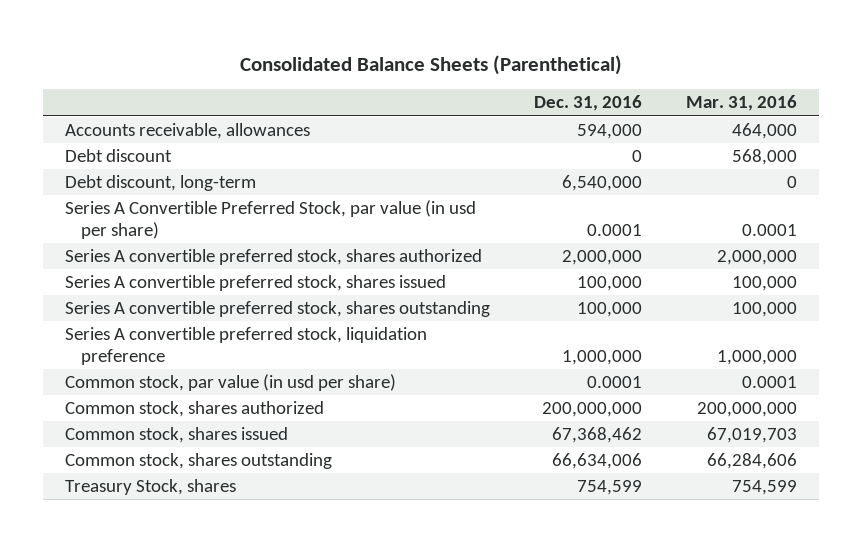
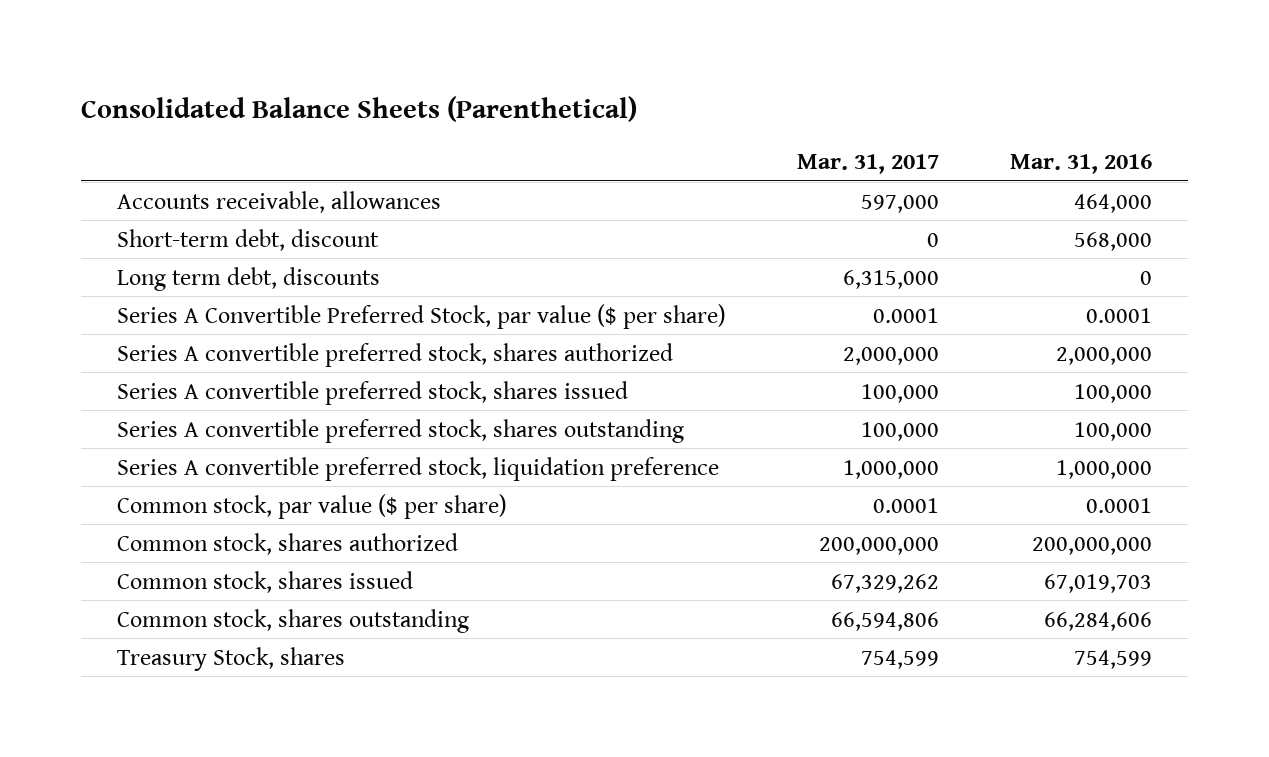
[533,95,642,112] Dec. 31, 2016 -> none
none -> [797,153,940,174] Mar. 31, 2017
[64,149,172,163] Debt discount -> [116,228,379,251] Short-term debt, discount
[64,175,256,192] Debt discount, long-term -> [116,266,380,291] Long term debt, discounts
[64,200,476,239] Series A Convertible Preferred Stock, par value (in usd per share) -> [116,303,726,329] Series A Convertible Preferred Stock, par value ($ per share)
[64,374,396,392] Common stock, par value (in usd per share) -> [116,493,507,519] Common stock, par value ($ per share)

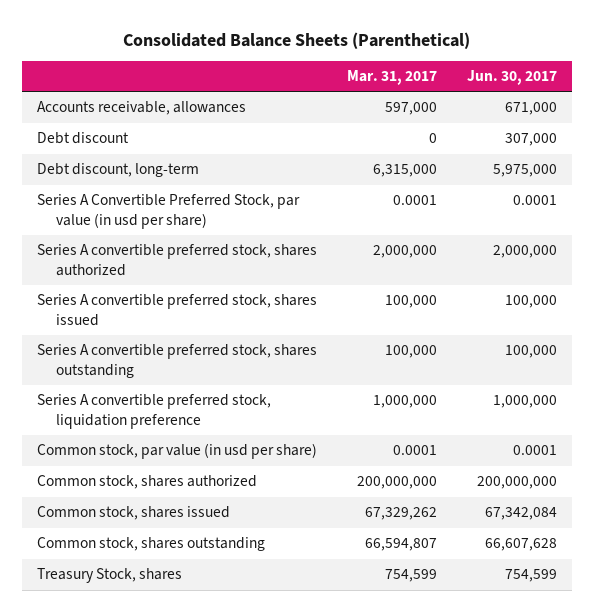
[1010,153,1153,174] Mar. 31, 2016 -> none
none -> [466,70,557,86] Jun. 30, 2017
[116,228,379,251] Short-term debt, discount -> [36,132,129,145] Debt discount
[116,266,380,291] Long term debt, discounts -> [36,163,199,178] Debt discount, long-term
[116,303,726,329] Series A Convertible Preferred Stock, par value ($ per share) -> [36,194,300,230] Series A Convertible Preferred Stock, par value (in usd per share)
[116,493,507,519] Common stock, par value ($ per share) -> [36,443,317,460] Common stock, par value (in usd per share)
[831,611,940,631] 66,594,806 -> [364,538,437,552] 66,594,807

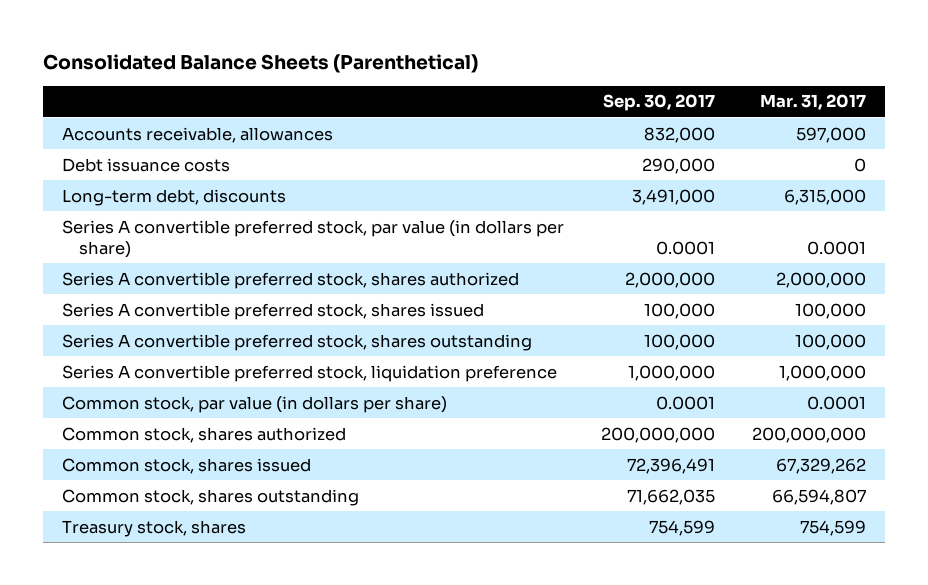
[466,70,557,86] Jun. 30, 2017 -> none
none -> [603,94,716,112] Sep. 30, 2017
[36,132,129,145] Debt discount -> none
none -> [61,157,230,172] Debt issuance costs
[36,163,199,178] Debt discount, long-term -> [61,188,286,206] Long-term debt, discounts
[36,194,300,230] Series A Convertible Preferred Stock, par value (in usd per share) -> [61,219,564,258] Series A convertible preferred stock, par value (in dollars per share)
[36,443,317,460] Common stock, par value (in usd per share) -> [61,395,447,413] Common stock, par value (in dollars per share)
[36,568,182,584] Treasury Stock, shares -> [61,519,246,537] Treasury stock, shares

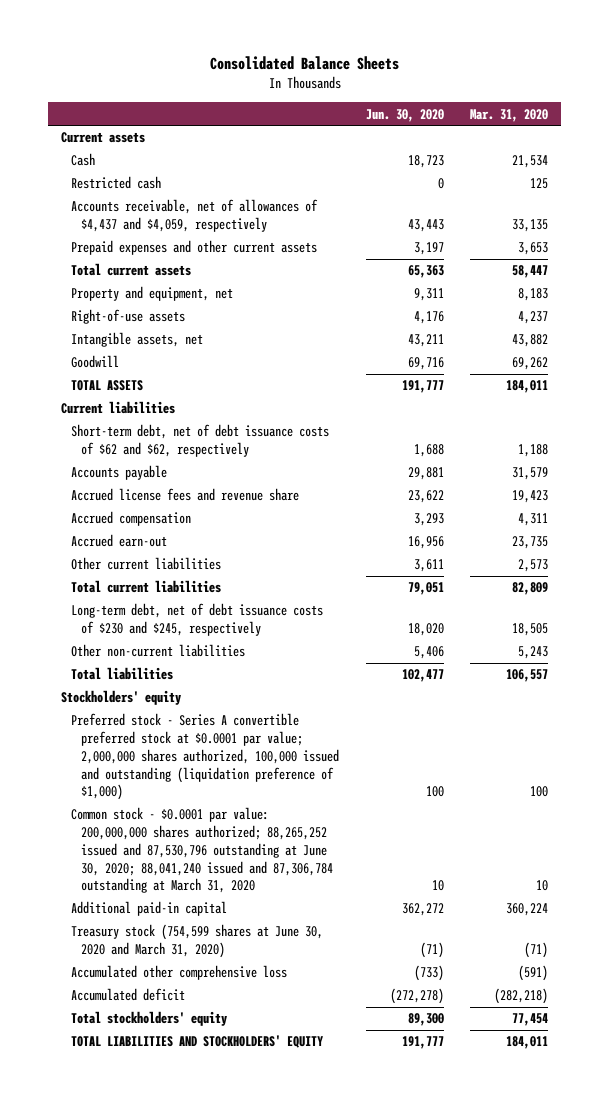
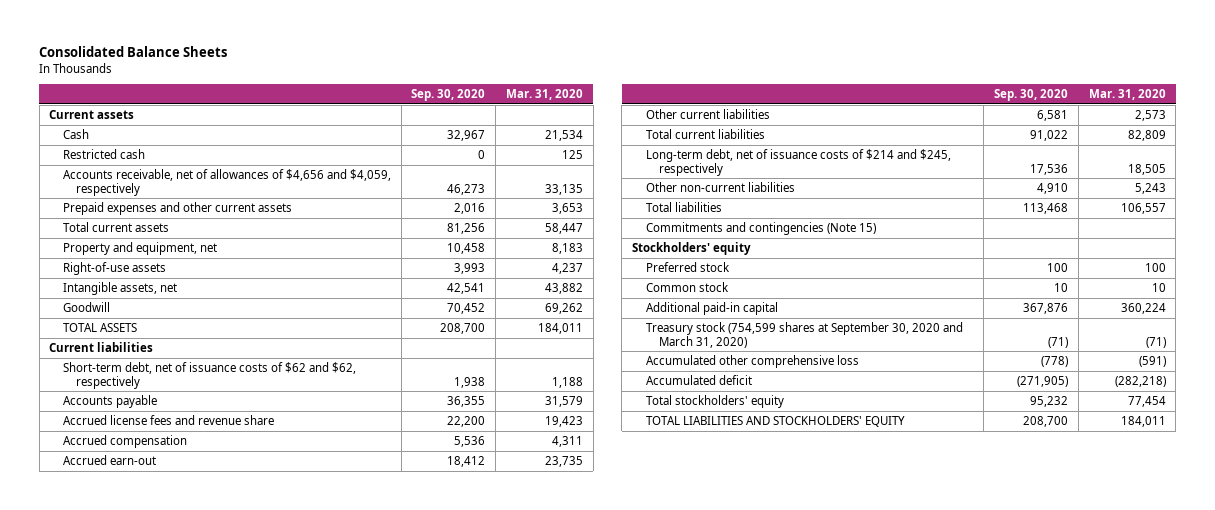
[365,108,444,122] Jun. 30, 2020 -> none
none -> [411,88,486,101] Sep. 30, 2020
[71,199,319,233] Accounts receivable, net of allowances of $4,437 and $4,059, respectively -> [62,168,391,196] Accounts receivable, net of allowances of $4,656 and $4,059, respectively
[71,424,330,458] Short-term debt, net of debt issuance costs of $62 and $62, respectively -> [62,361,356,389] Short-term debt, net of issuance costs of $62 and $62, respectively
[71,603,324,637] Long-term debt, net of debt issuance costs of $230 and $245, respectively -> [645,148,951,176] Long-term debt, net of issuance costs of $214 and $245, respectively
none -> [645,221,876,235] Commitments and contingencies (Note 15)
[71,713,340,801] Preferred stock - Series A convertible preferred stock at $0.0001 par value; 2,000,000 shares authorized, 100,000 issued and outstanding (liquidation preference of $1,000) -> [645,261,730,272] Preferred stock
[71,807,334,894] Common stock - $0.0001 par value: 200,000,000 shares authorized; 88,265,252 issued and 87,530,796 outstanding at June 30, 2020; 88,041,240 issued and 87,306,784 outstanding at March 31, 2020 -> [645,281,729,292] Common stock
[71,924,324,959] Treasury stock (754,599 shares at June 30, 2020 and March 31, 2020) -> [645,321,963,348] Treasury stock (754,599 shares at September 30, 2020 and March 31, 2020)

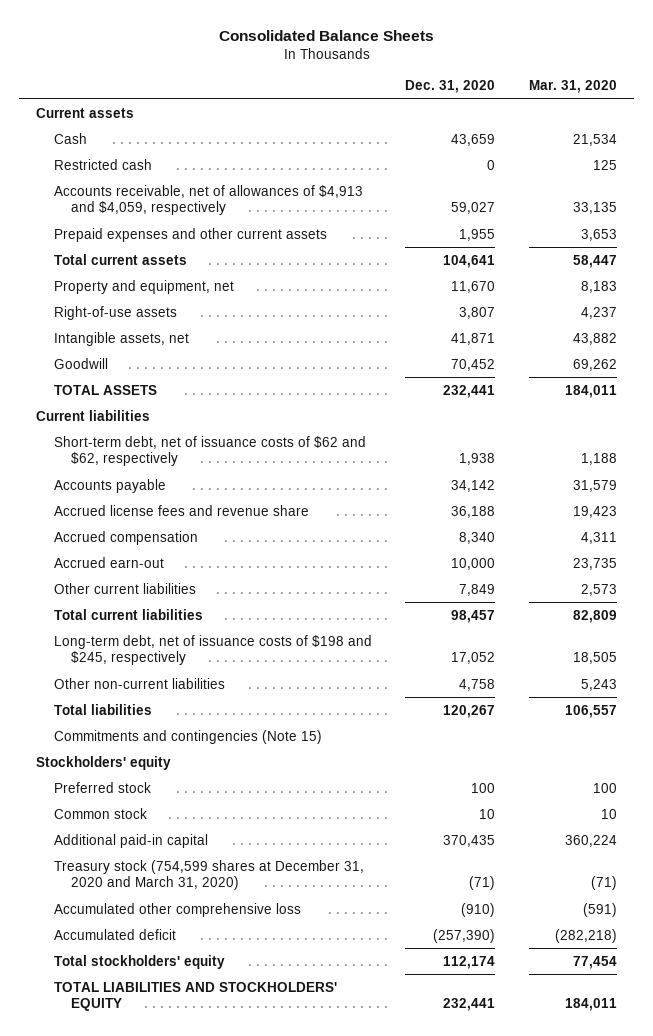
[411,88,486,101] Sep. 30, 2020 -> none
none -> [405,80,496,94] Dec. 31, 2020
[62,168,391,196] Accounts receivable, net of allowances of $4,656 and $4,059, respectively -> [53,184,363,216] Accounts receivable, net of allowances of $4,913 and $4,059, respectively
[645,148,951,176] Long-term debt, net of issuance costs of $214 and $245, respectively -> [53,634,372,666] Long-term debt, net of issuance costs of $198 and $245, respectively
[645,321,963,348] Treasury stock (754,599 shares at September 30, 2020 and March 31, 2020) -> [53,859,364,891] Treasury stock (754,599 shares at December 31, 2020 and March 31, 2020)

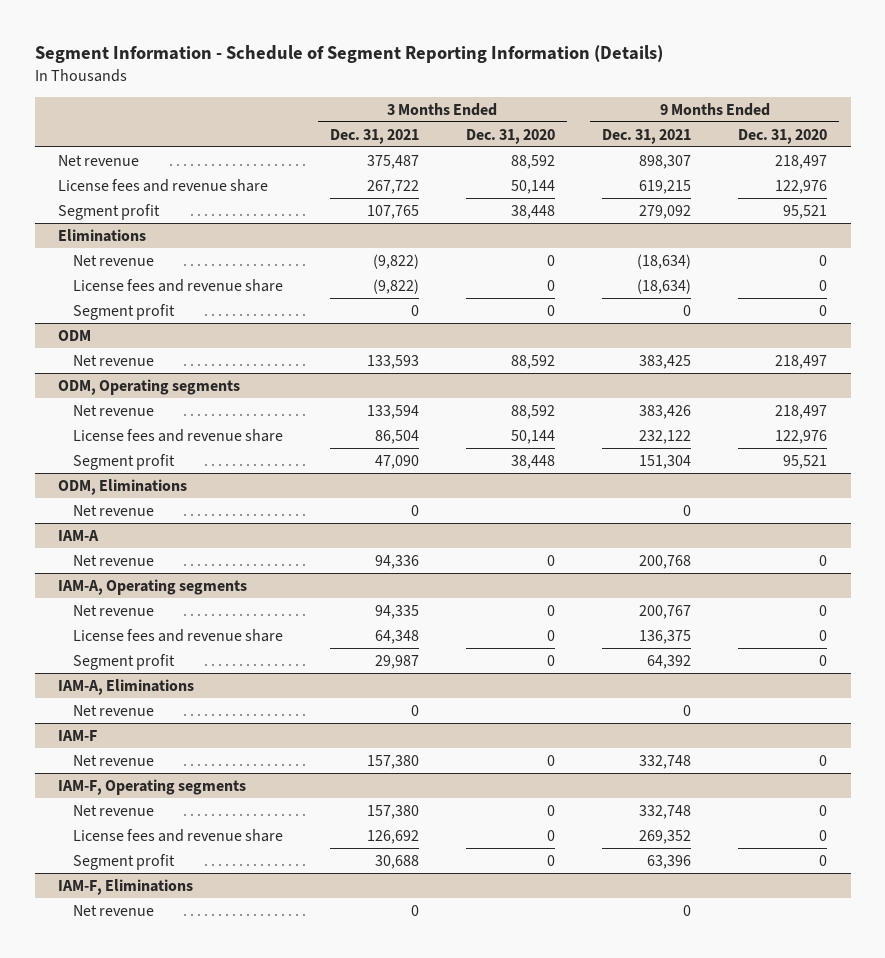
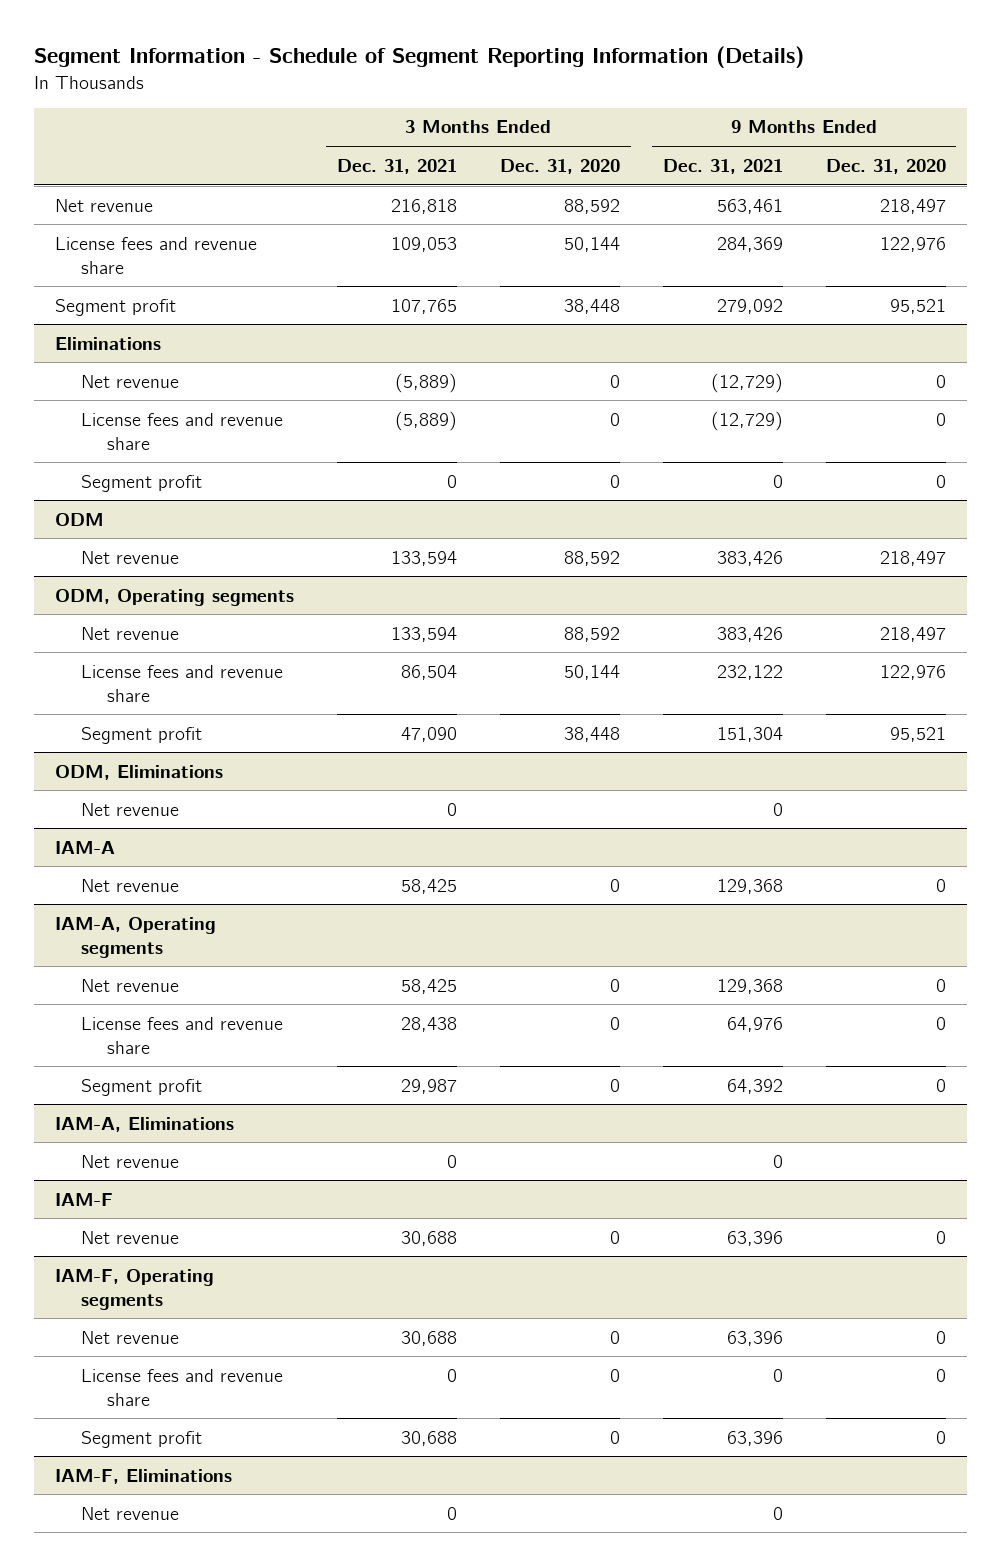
[366,154,419,169] 375,487 -> [390,198,457,214] 216,818
[639,154,692,169] 898,307 -> [716,198,783,214] 563,461
[366,179,419,194] 267,722 -> [390,236,457,252] 109,053
[639,179,692,194] 619,215 -> [716,236,783,252] 284,369
[372,253,419,269] (9,822) -> [394,372,457,393] (5,889)
[637,253,692,269] (18,634) -> [710,372,783,393] (12,729)
[372,278,419,294] (9,822) -> [394,410,457,431] (5,889)
[637,278,692,294] (18,634) -> [710,410,783,431] (12,729)
[366,354,419,369] 133,593 -> [390,550,457,566] 133,594
[639,354,692,369] 383,425 -> [716,550,783,566] 383,426
[374,554,419,569] 94,336 -> [400,878,457,894] 58,425
[639,554,692,569] 200,768 -> [716,878,783,894] 129,368
[374,604,419,619] 94,335 -> [400,978,457,994] 58,425
[639,604,692,619] 200,767 -> [716,978,783,994] 129,368
[374,629,419,644] 64,348 -> [400,1016,457,1032] 28,438
[639,629,692,644] 136,375 -> [726,1016,783,1032] 64,976
[366,754,419,769] 157,380 -> [400,1230,457,1246] 30,688
[639,754,692,769] 332,748 -> [726,1230,783,1246] 63,396
[366,804,419,819] 157,380 -> [400,1330,457,1346] 30,688
[639,804,692,819] 332,748 -> [726,1330,783,1346] 63,396
[366,829,419,844] 126,692 -> [446,1368,457,1382] 0
[639,829,692,844] 269,352 -> [772,1368,783,1382] 0

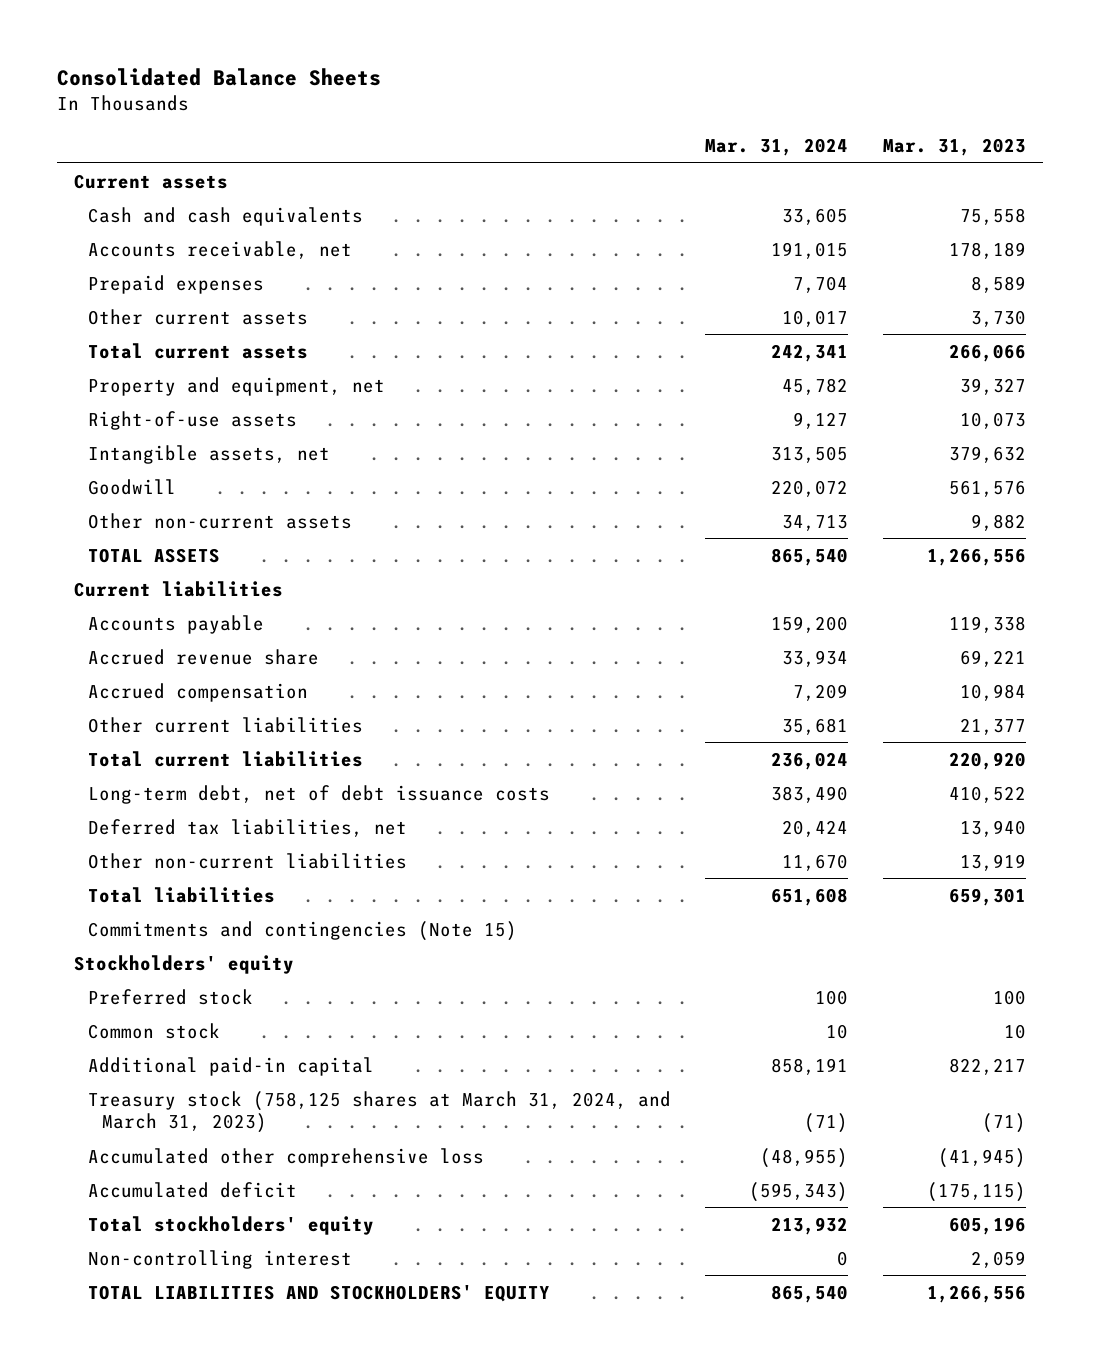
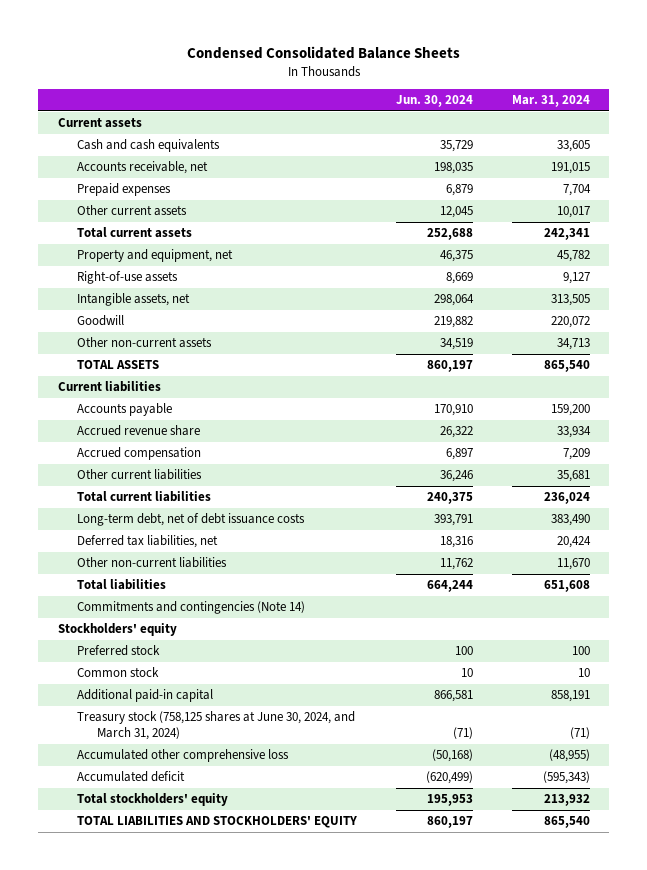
[56,68,381,87] Consolidated Balance Sheets -> [186,46,460,60] Condensed Consolidated Balance Sheets
[882,138,1026,157] Mar. 31, 2023 -> none
none -> [395,95,473,108] Jun. 30, 2024
[87,920,517,941] Commitments and contingencies (Note 15) -> [77,601,306,615] Commitments and contingencies (Note 14)
[87,1090,671,1134] Treasury stock (758,125 shares at March 31, 2024, and March 31, 2023) -> [77,711,356,741] Treasury stock (758,125 shares at June 30, 2024, and March 31, 2024)
[87,1249,352,1269] Non-controlling interest -> none

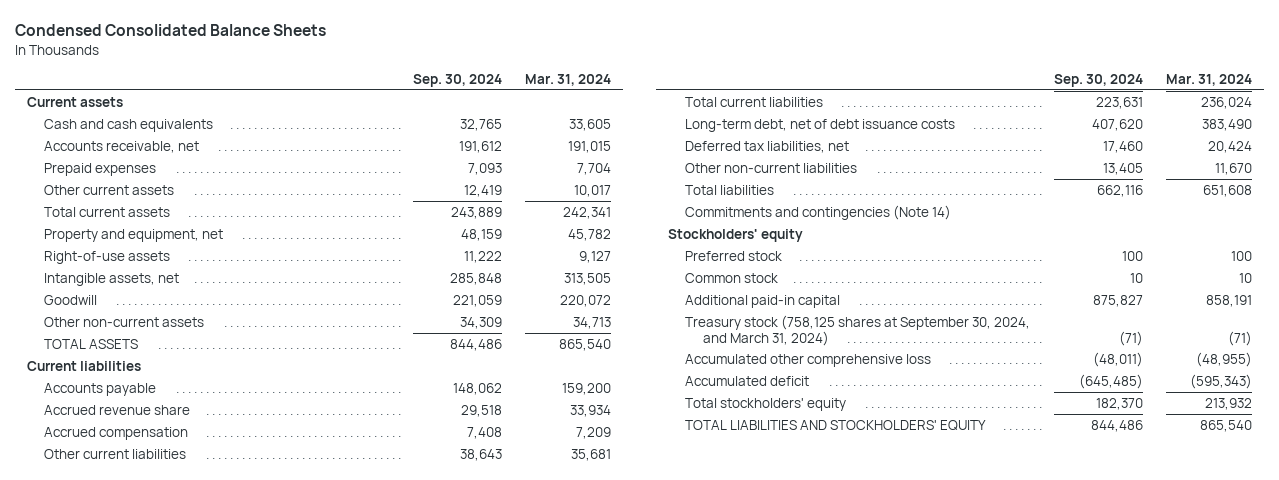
[395,95,473,108] Jun. 30, 2024 -> none
none -> [412,73,502,87] Sep. 30, 2024
[77,711,356,741] Treasury stock (758,125 shares at June 30, 2024, and March 31, 2024) -> [685,314,1031,346] Treasury stock (758,125 shares at September 30, 2024, and March 31, 2024)

